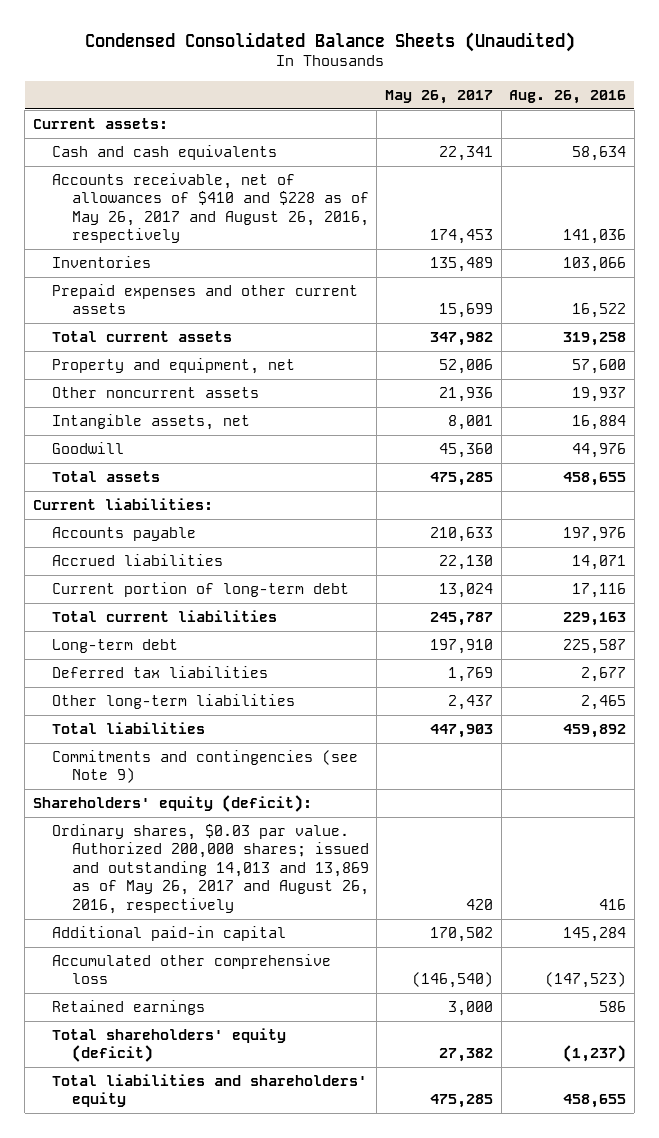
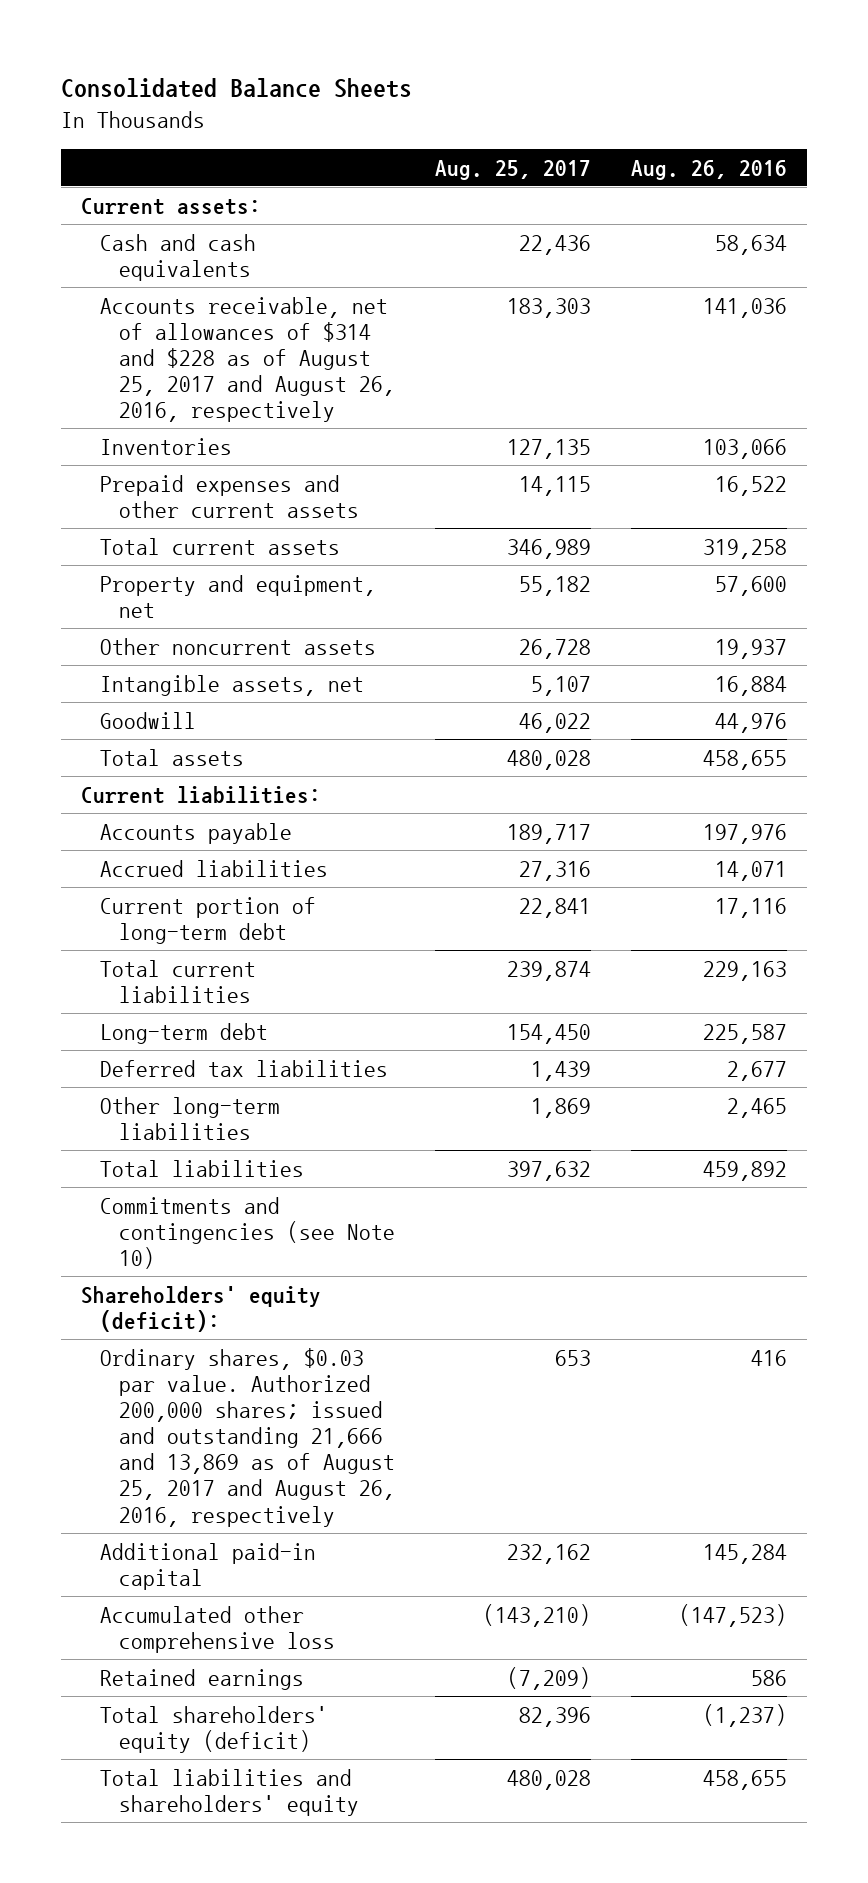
[84,32,575,53] Condensed Consolidated Balance Sheets (Unaudited) -> [61,78,413,99] Consolidated Balance Sheets
[384,89,493,104] May 26, 2017 -> none
none -> [434,159,591,180] Aug. 25, 2017
[52,172,369,244] Accounts receivable, net of allowances of $410 and $228 as of May 26, 2017 and August 26, 2016, respectively -> [99,296,395,423] Accounts receivable, net of allowances of $314 and $228 as of August 25, 2017 and August 26, 2016, respectively
[52,749,359,784] Commitments and contingencies (see Note 9) -> [99,1196,395,1269] Commitments and contingencies (see Note 10)
[52,823,369,914] Ordinary shares, $0.03 par value. Authorized 200,000 shares; issued and outstanding 14,013 and 13,869 as of May 26, 2017 and August 26, 2016, respectively -> [99,1347,395,1527] Ordinary shares, $0.03 par value. Authorized 200,000 shares; issued and outstanding 21,666 and 13,869 as of August 25, 2017 and August 26, 2016, respectively

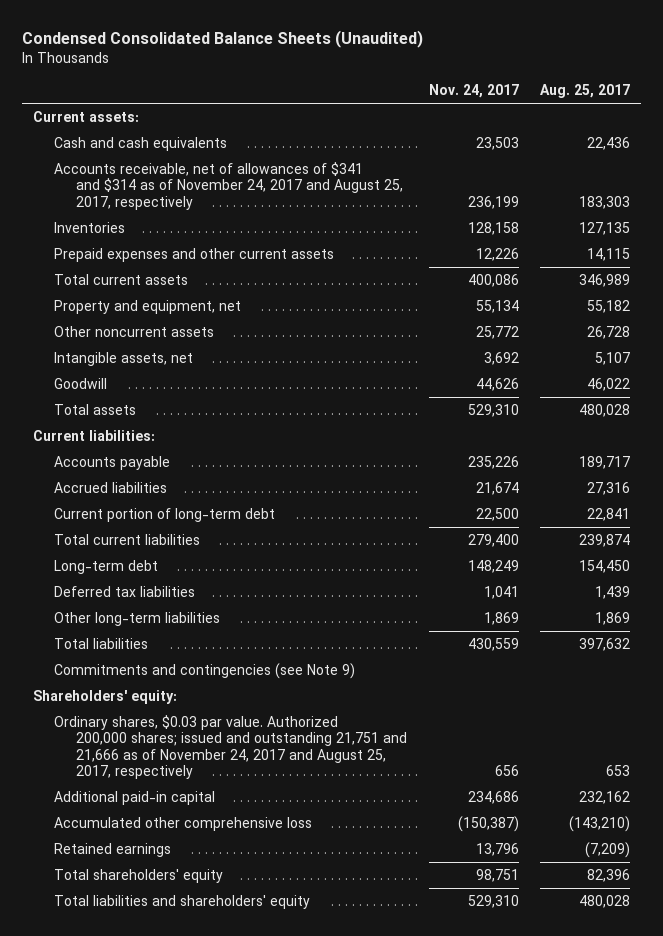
[61,78,413,99] Consolidated Balance Sheets -> [22,30,424,49] Condensed Consolidated Balance Sheets (Unaudited)
[630,159,787,180] Aug. 26, 2016 -> none
none -> [428,84,519,99] Nov. 24, 2017
[99,296,395,423] Accounts receivable, net of allowances of $314 and $228 as of August 25, 2017 and August 26, 2016, respectively -> [54,161,403,210] Accounts receivable, net of allowances of $341 and $314 as of November 24, 2017 and August 25, 2017, respectively
[99,1196,395,1269] Commitments and contingencies (see Note 10) -> [54,662,356,679] Commitments and contingencies (see Note 9)
[81,1285,322,1332] Shareholders' equity (deficit): -> [33,689,178,704] Shareholders' equity:
[99,1347,395,1527] Ordinary shares, $0.03 par value. Authorized 200,000 shares; issued and outstanding 21,666 and 13,869 as of August 25, 2017 and August 26, 2016, respectively -> [54,714,407,780] Ordinary shares, $0.03 par value. Authorized 200,000 shares; issued and outstanding 21,751 and 21,666 as of November 24, 2017 and August 25, 2017, respectively
[99,1705,328,1753] Total shareholders' equity (deficit) -> [54,868,224,883] Total shareholders' equity

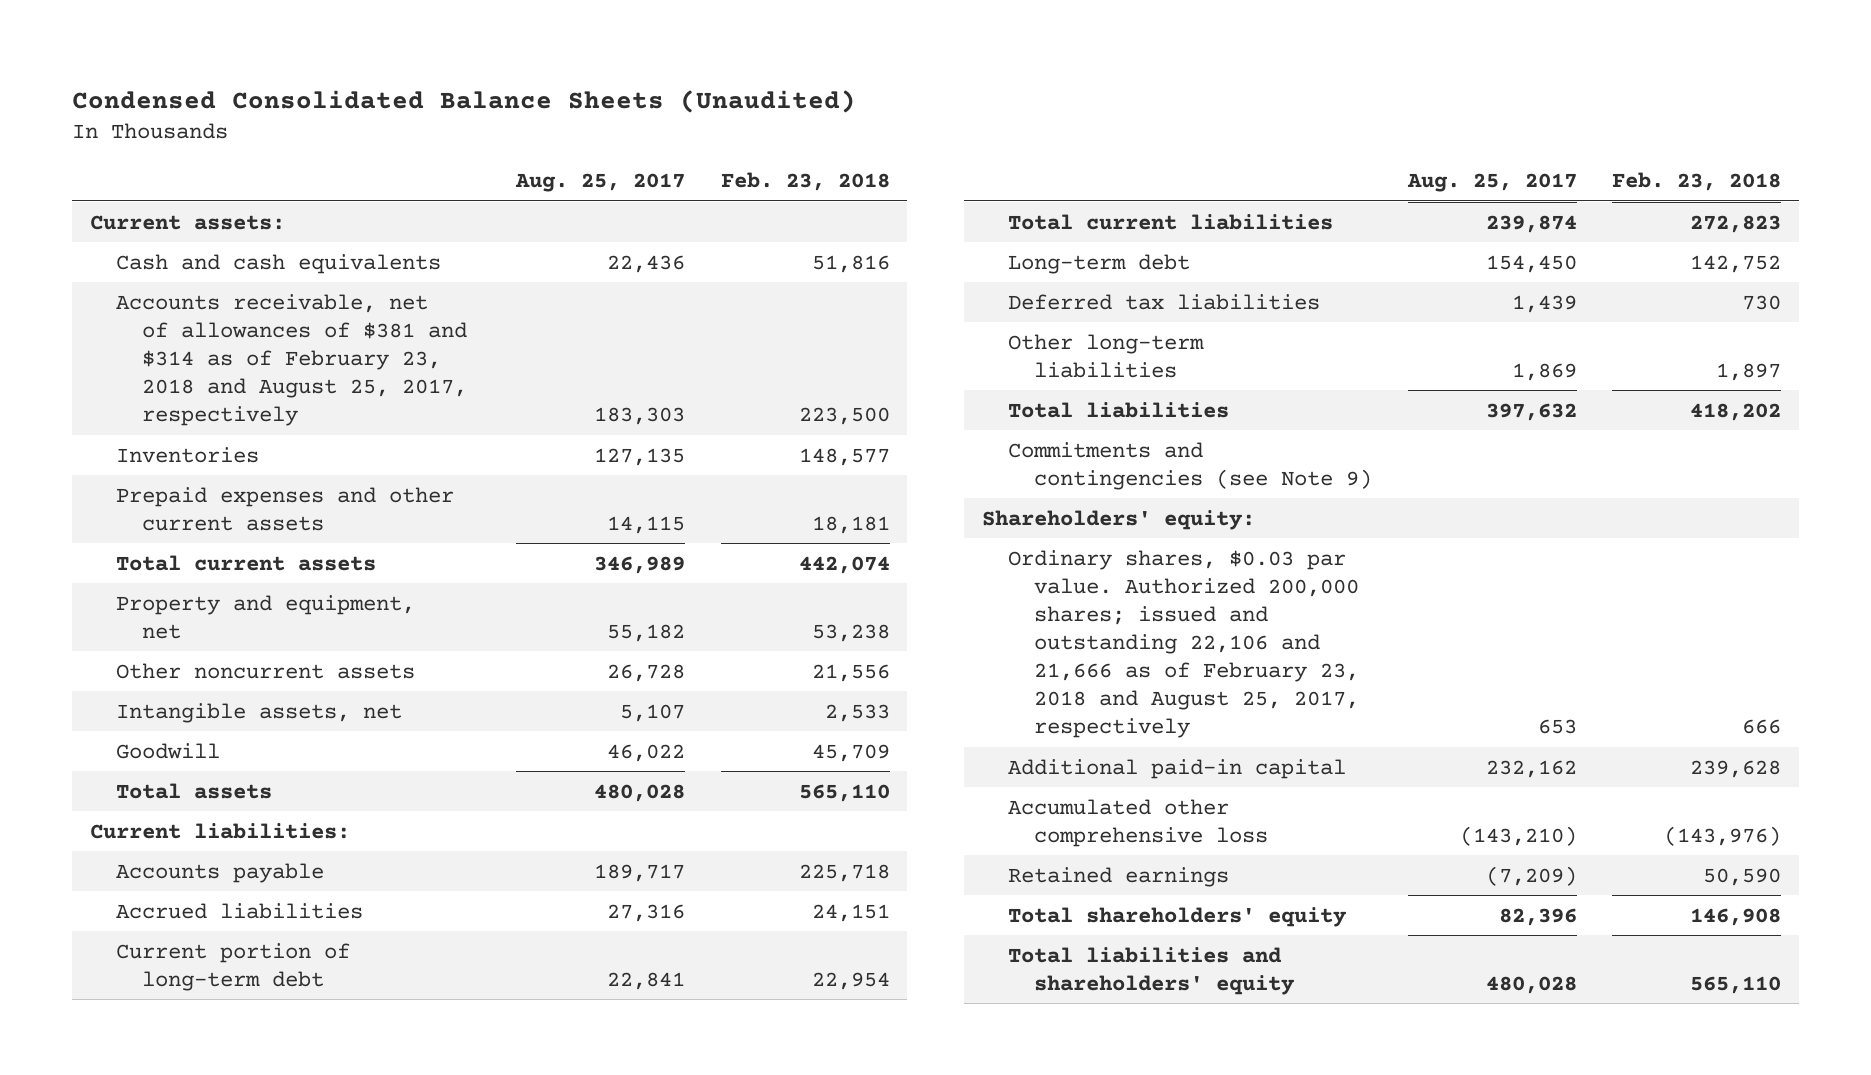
[428,84,519,99] Nov. 24, 2017 -> none
none -> [720,172,890,192] Feb. 23, 2018
[54,161,403,210] Accounts receivable, net of allowances of $341 and $314 as of November 24, 2017 and August 25, 2017, respectively -> [116,293,468,427] Accounts receivable, net of allowances of $381 and $314 as of February 23, 2018 and August 25, 2017, respectively
[54,714,407,780] Ordinary shares, $0.03 par value. Authorized 200,000 shares; issued and outstanding 21,751 and 21,666 as of November 24, 2017 and August 25, 2017, respectively -> [1007,549,1360,739] Ordinary shares, $0.03 par value. Authorized 200,000 shares; issued and outstanding 22,106 and 21,666 as of February 23, 2018 and August 25, 2017, respectively

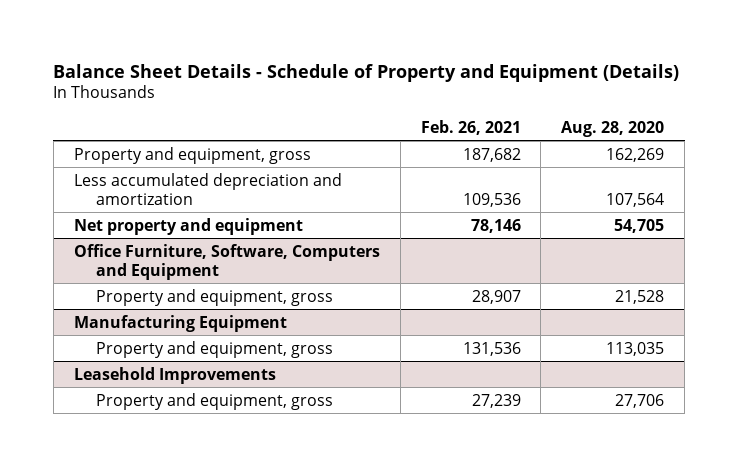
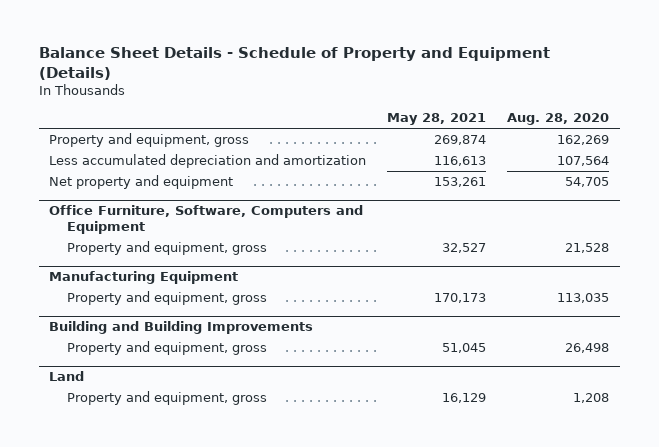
[420,119,521,135] Feb. 26, 2021 -> none
none -> [387,113,487,126] May 28, 2021
[73,366,276,384] Leasehold Improvements -> none
none -> [49,321,314,335] Building and Building Improvements
[615,393,665,408] 27,706 -> [565,342,610,353] 26,498
none -> [49,371,85,382] Land
none -> [67,390,268,405] Property and equipment, gross

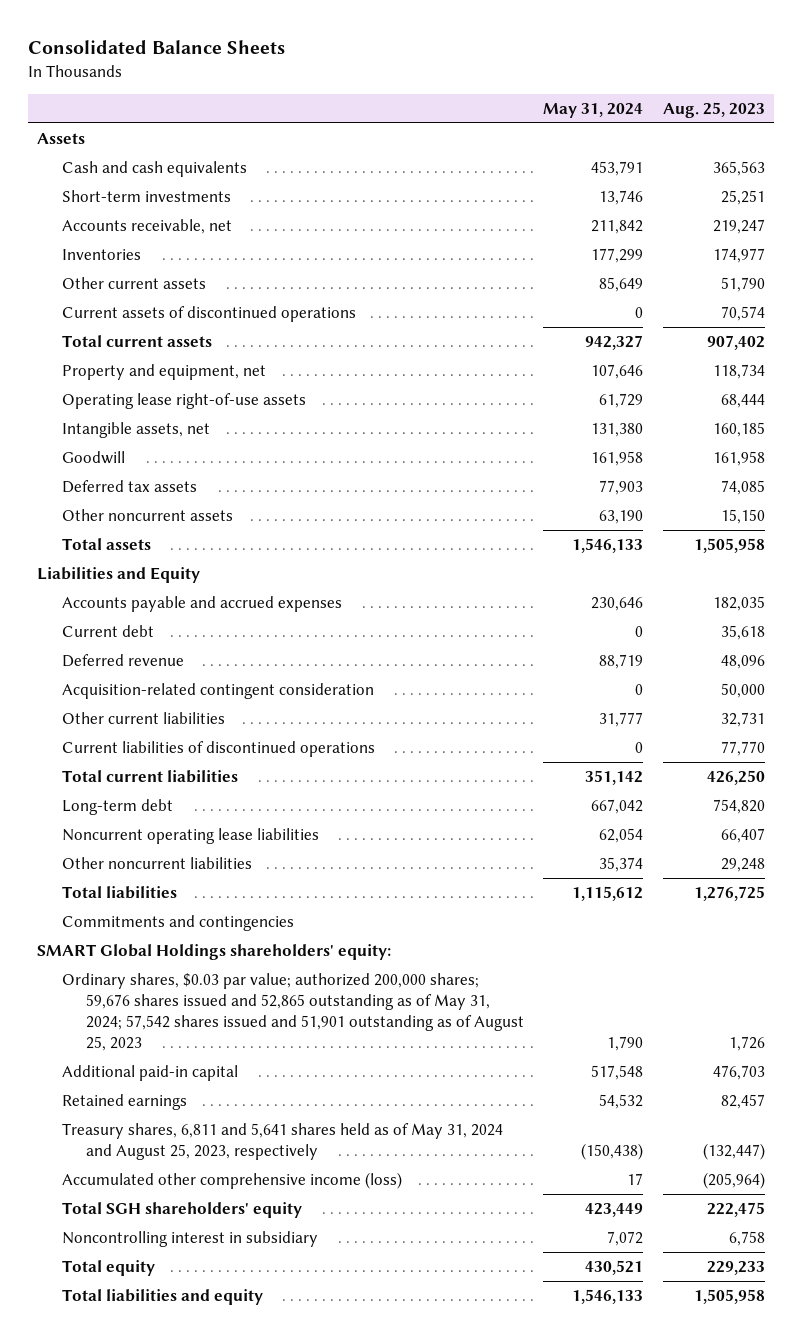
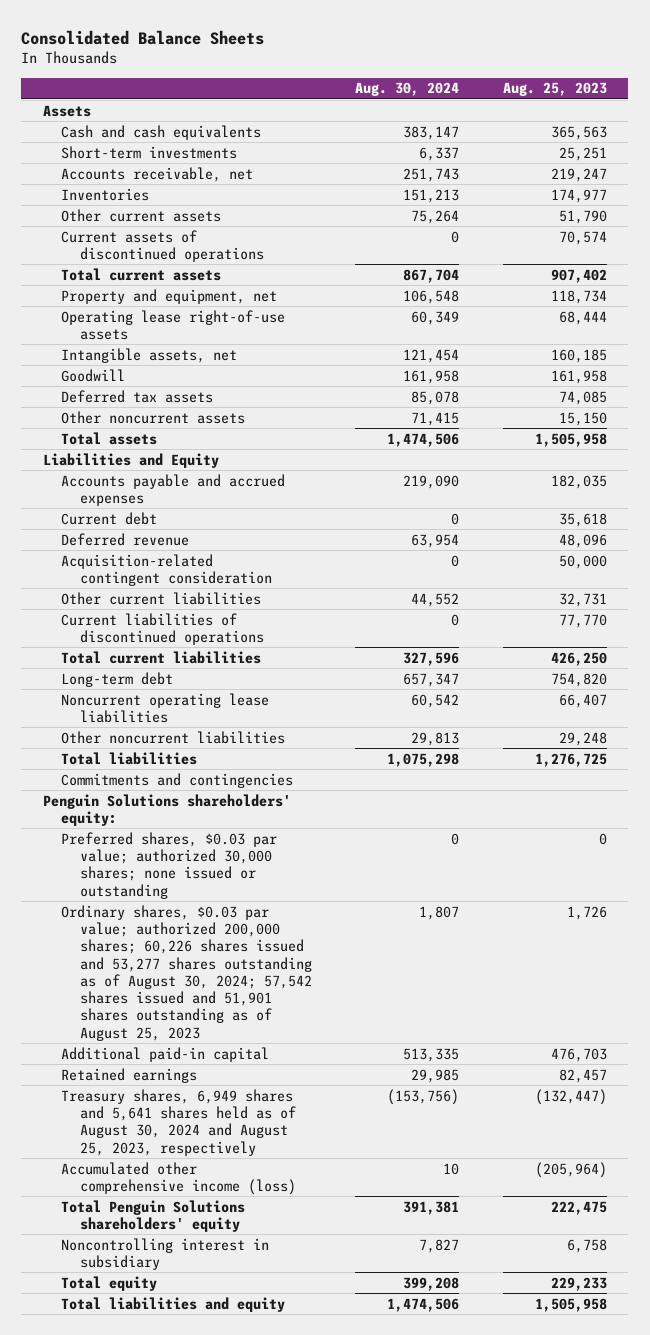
[543,102,644,118] May 31, 2024 -> none
none -> [355,82,460,97] Aug. 30, 2024
[37,944,392,961] SMART Global Holdings shareholders' equity: -> [42,793,291,826] Penguin Solutions shareholders' equity:
none -> [61,831,278,899] Preferred shares, $0.03 par value; authorized 30,000 shares; none issued or outstanding
[61,973,524,1051] Ordinary shares, $0.03 par value; authorized 200,000 shares; 59,676 shares issued and 52,865 outstanding as of May 31, 2024; 57,542 shares issued and 51,901 outstanding as of August 25, 2023 -> [61,904,312,1041] Ordinary shares, $0.03 par value; authorized 200,000 shares; 60,226 shares issued and 53,277 shares outstanding as of August 30, 2024; 57,542 shares issued and 51,901 shares outstanding as of August 25, 2023
[61,1123,503,1161] Treasury shares, 6,811 and 5,641 shares held as of May 31, 2024 and August 25, 2023, respectively -> [61,1088,296,1156] Treasury shares, 6,949 shares and 5,641 shares held as of August 30, 2024 and August 25, 2023, respectively
[61,1202,302,1219] Total SGH shareholders' equity -> [61,1199,246,1232] Total Penguin Solutions shareholders' equity

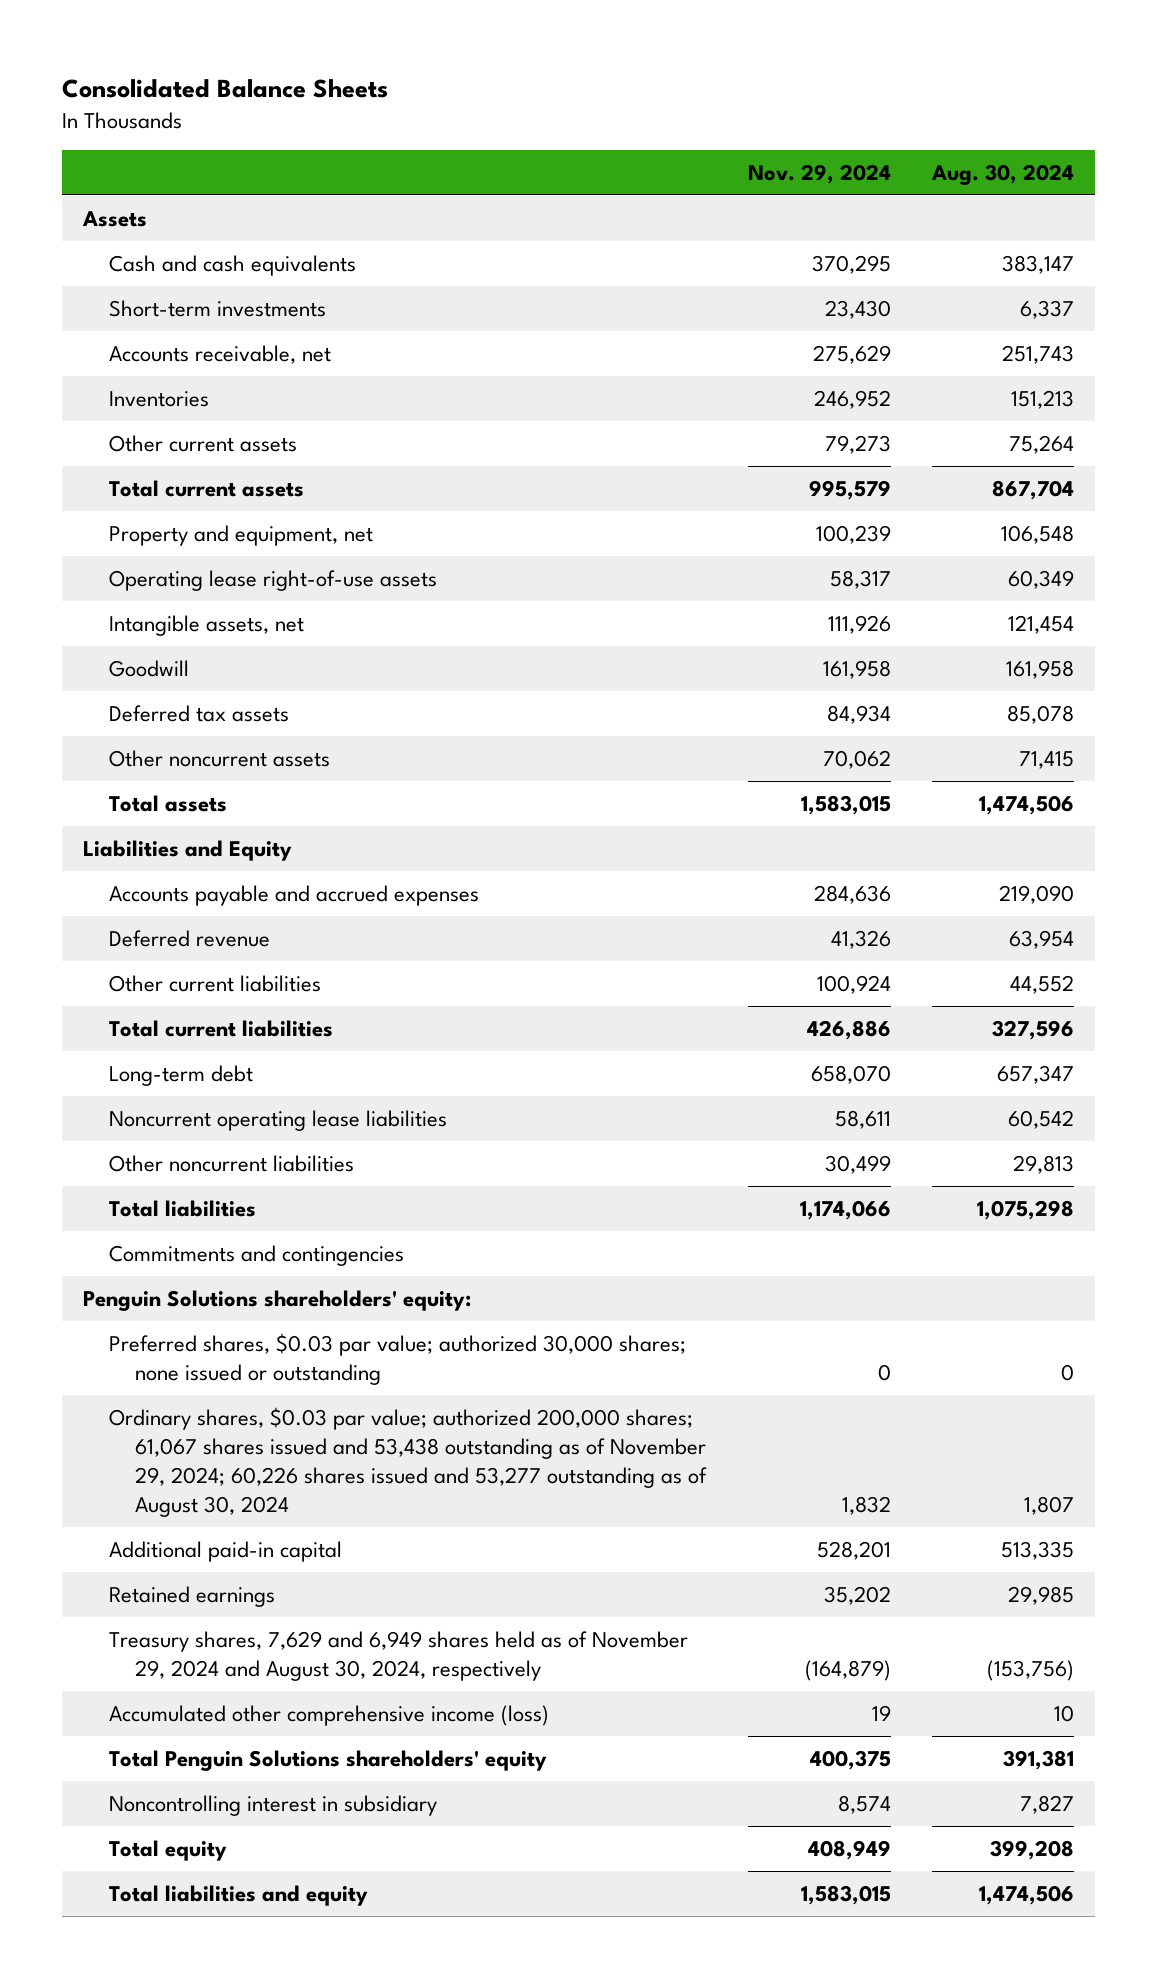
[502,82,607,97] Aug. 25, 2023 -> none
none -> [747,163,891,184] Nov. 29, 2024
[61,229,264,262] Current assets of discontinued operations -> none
[61,511,158,525] Current debt -> none
[61,553,272,586] Acquisition-related contingent consideration -> none
[61,612,264,645] Current liabilities of discontinued operations -> none
[61,904,312,1041] Ordinary shares, $0.03 par value; authorized 200,000 shares; 60,226 shares issued and 53,277 shares outstanding as of August 30, 2024; 57,542 shares issued and 51,901 shares outstanding as of August 25, 2023 -> [109,1406,708,1518] Ordinary shares, $0.03 par value; authorized 200,000 shares; 61,067 shares issued and 53,438 outstanding as of November 29, 2024; 60,226 shares issued and 53,277 outstanding as of August 30, 2024
[61,1088,296,1156] Treasury shares, 6,949 shares and 5,641 shares held as of August 30, 2024 and August 25, 2023, respectively -> [109,1630,689,1681] Treasury shares, 7,629 and 6,949 shares held as of November 29, 2024 and August 30, 2024, respectively

